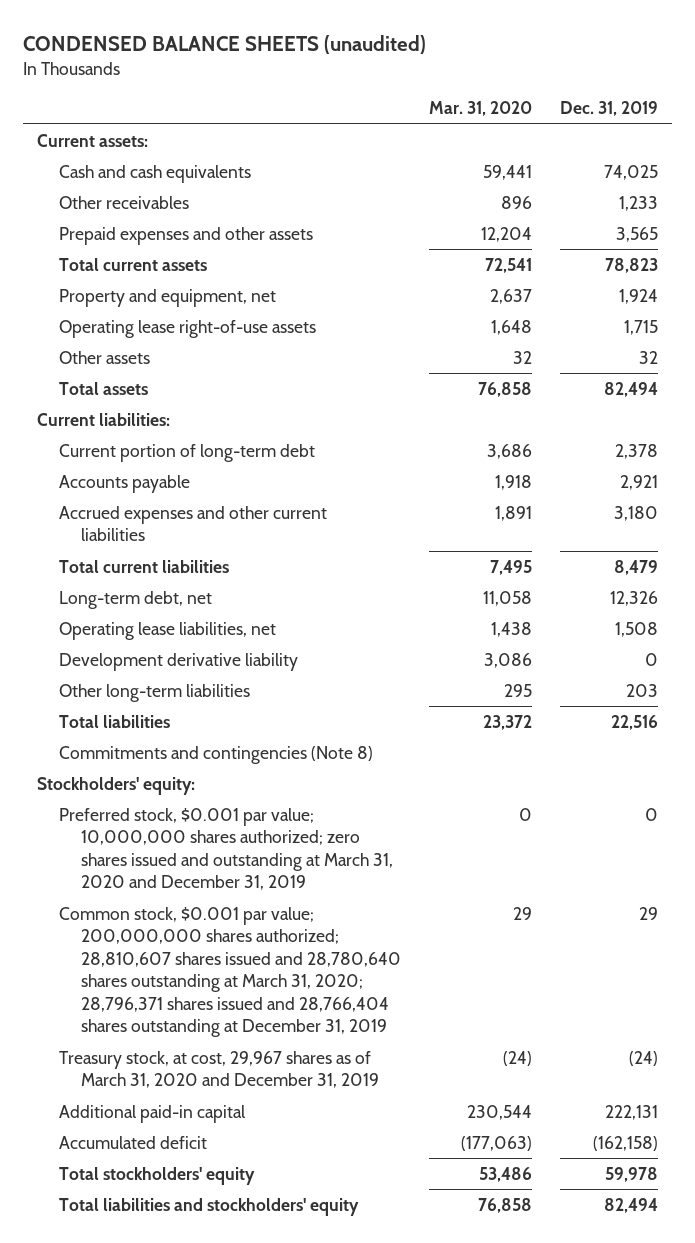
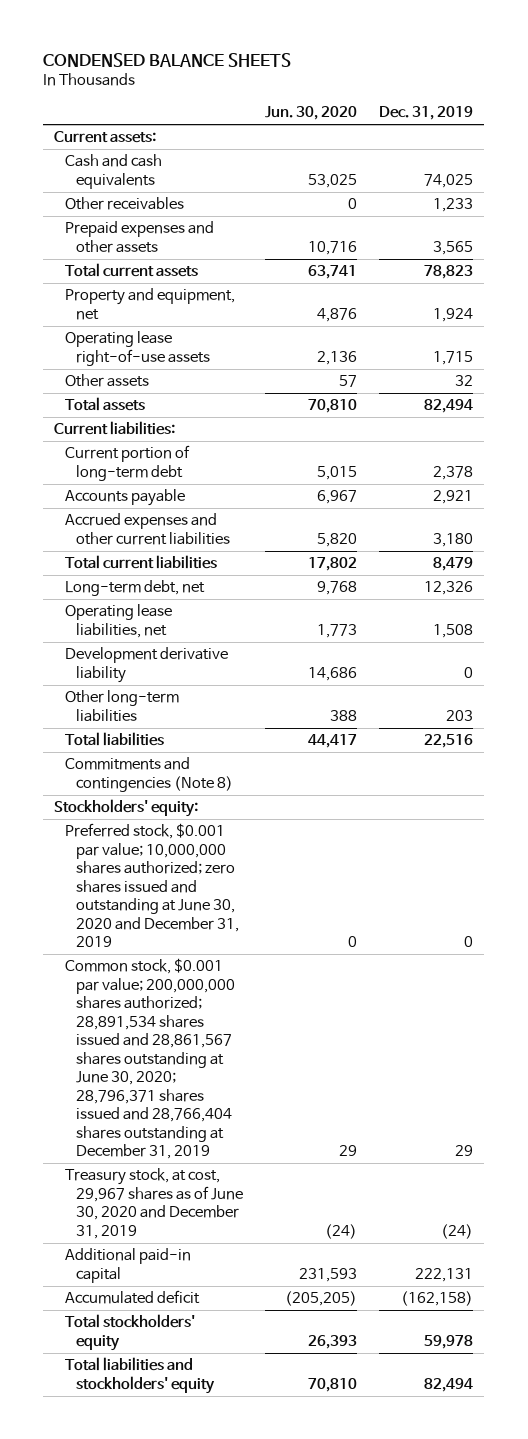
[23,34,427,54] CONDENSED BALANCE SHEETS (unaudited) -> [43,52,292,67] CONDENSED BALANCE SHEETS
[428,101,532,117] Mar. 31, 2020 -> none
none -> [265,106,358,121] Jun. 30, 2020
[59,807,394,891] Preferred stock, $0.001 par value; 10,000,000 shares authorized; zero shares issued and outstanding at March 31, 2020 and December 31, 2019 -> [65,823,240,948] Preferred stock, $0.001 par value; 10,000,000 shares authorized; zero shares issued and outstanding at June 30, 2020 and December 31, 2019
[59,906,402,1038] Common stock, $0.001 par value; 200,000,000 shares authorized; 28,810,607 shares issued and 28,780,640 shares outstanding at March 31, 2020; 28,796,371 shares issued and 28,766,404 shares outstanding at December 31, 2019 -> [65,958,236,1160] Common stock, $0.001 par value; 200,000,000 shares authorized; 28,891,534 shares issued and 28,861,567 shares outstanding at June 30, 2020; 28,796,371 shares issued and 28,766,404 shares outstanding at December 31, 2019
[59,1050,380,1089] Treasury stock, at cost, 29,967 shares as of March 31, 2020 and December 31, 2019 -> [65,1168,244,1239] Treasury stock, at cost, 29,967 shares as of June 30, 2020 and December 31, 2019

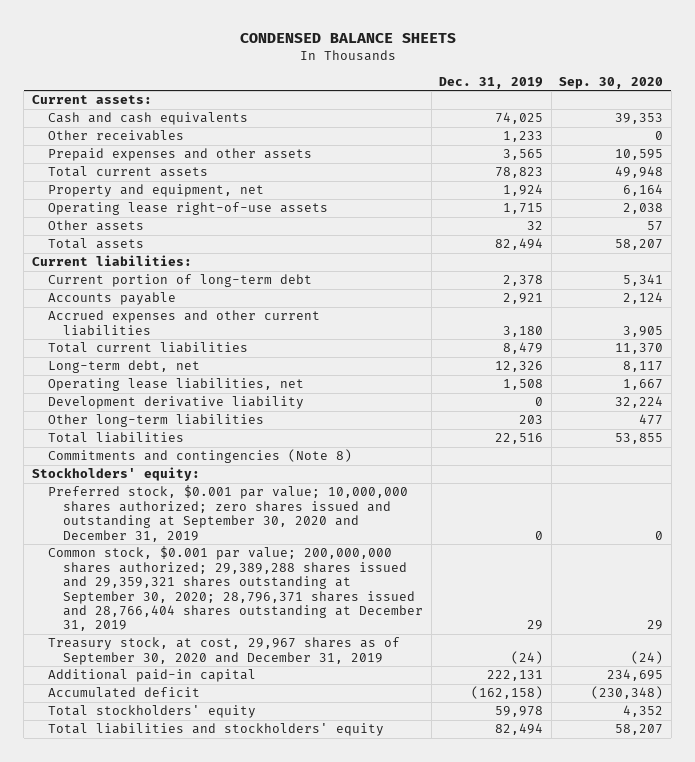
[265,106,358,121] Jun. 30, 2020 -> none
none -> [559,76,664,89] Sep. 30, 2020
[65,823,240,948] Preferred stock, $0.001 par value; 10,000,000 shares authorized; zero shares issued and outstanding at June 30, 2020 and December 31, 2019 -> [47,485,408,542] Preferred stock, $0.001 par value; 10,000,000 shares authorized; zero shares issued and outstanding at September 30, 2020 and December 31, 2019
[65,958,236,1160] Common stock, $0.001 par value; 200,000,000 shares authorized; 28,891,534 shares issued and 28,861,567 shares outstanding at June 30, 2020; 28,796,371 shares issued and 28,766,404 shares outstanding at December 31, 2019 -> [47,546,424,632] Common stock, $0.001 par value; 200,000,000 shares authorized; 29,389,288 shares issued and 29,359,321 shares outstanding at September 30, 2020; 28,796,371 shares issued and 28,766,404 shares outstanding at December 31, 2019
[65,1168,244,1239] Treasury stock, at cost, 29,967 shares as of June 30, 2020 and December 31, 2019 -> [47,637,400,665] Treasury stock, at cost, 29,967 shares as of September 30, 2020 and December 31, 2019

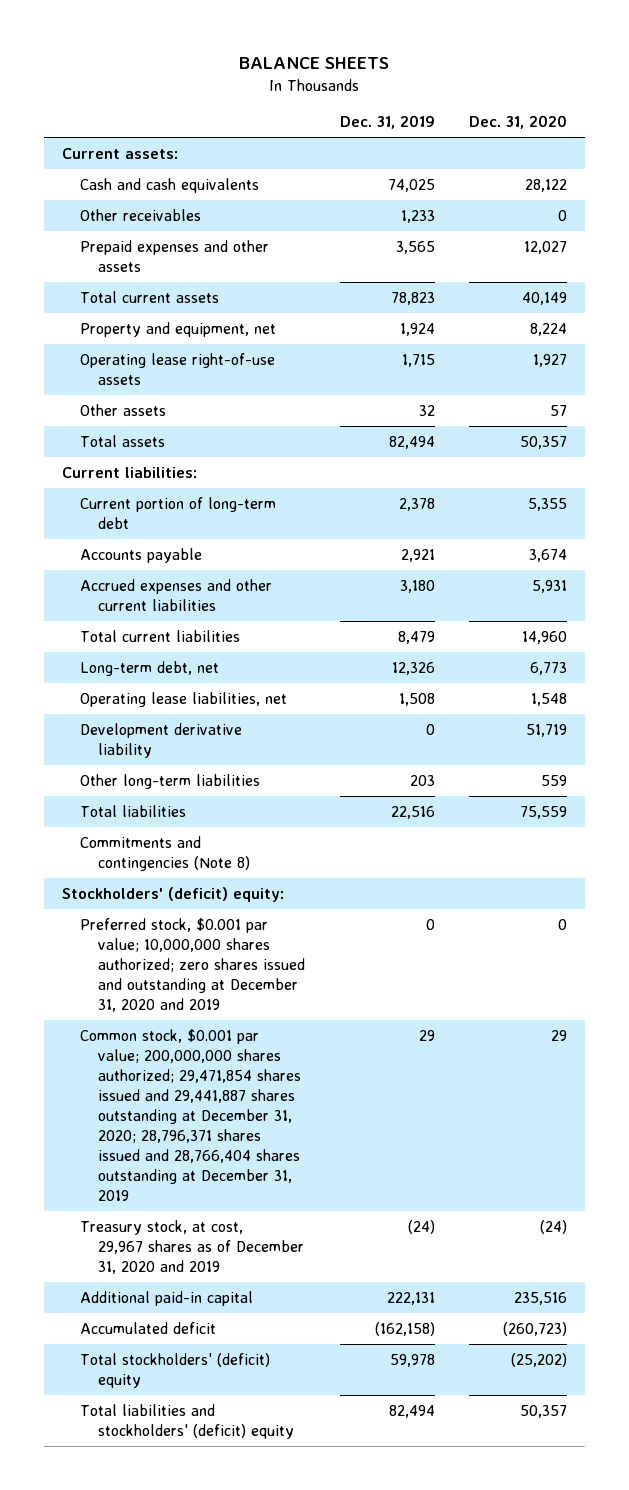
[239,33,456,44] CONDENSED BALANCE SHEETS -> [239,57,390,70] BALANCE SHEETS
[559,76,664,89] Sep. 30, 2020 -> none
none -> [469,115,568,130] Dec. 31, 2020
[31,467,200,482] Stockholders' equity: -> [61,886,284,902] Stockholders' (deficit) equity:
[47,485,408,542] Preferred stock, $0.001 par value; 10,000,000 shares authorized; zero shares issued and outstanding at September 30, 2020 and December 31, 2019 -> [79,917,305,1013] Preferred stock, $0.001 par value; 10,000,000 shares authorized; zero shares issued and outstanding at December 31, 2020 and 2019
[47,546,424,632] Common stock, $0.001 par value; 200,000,000 shares authorized; 29,389,288 shares issued and 29,359,321 shares outstanding at September 30, 2020; 28,796,371 shares issued and 28,766,404 shares outstanding at December 31, 2019 -> [79,1028,301,1202] Common stock, $0.001 par value; 200,000,000 shares authorized; 29,471,854 shares issued and 29,441,887 shares outstanding at December 31, 2020; 28,796,371 shares issued and 28,766,404 shares outstanding at December 31, 2019
[47,637,400,665] Treasury stock, at cost, 29,967 shares as of September 30, 2020 and December 31, 2019 -> [79,1219,304,1275] Treasury stock, at cost, 29,967 shares as of December 31, 2020 and 2019
[47,705,256,719] Total stockholders' equity -> [79,1352,270,1388] Total stockholders' (deficit) equity
[47,723,384,737] Total liabilities and stockholders' equity -> [79,1403,294,1439] Total liabilities and stockholders' (deficit) equity

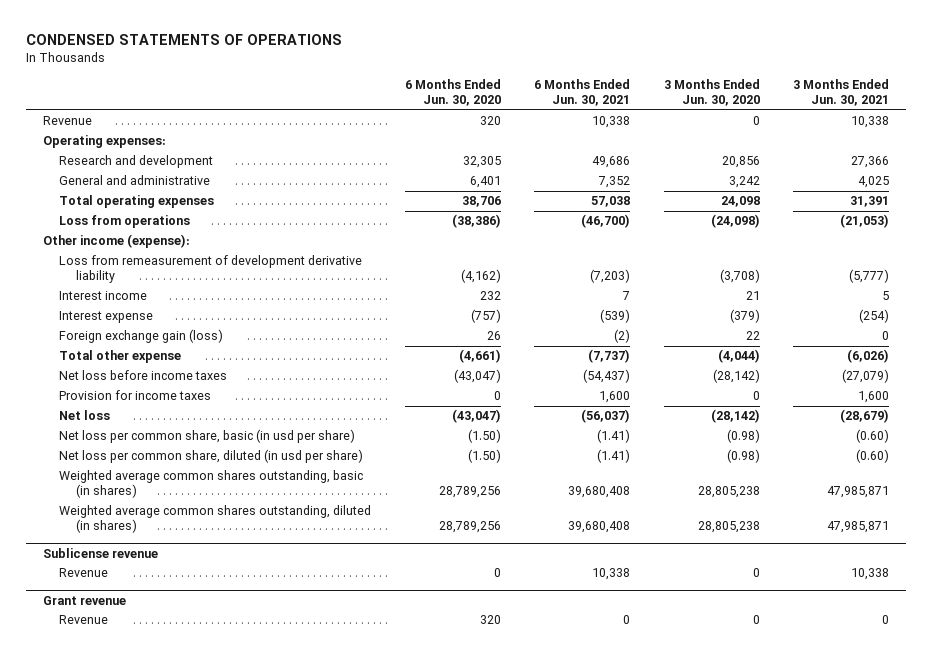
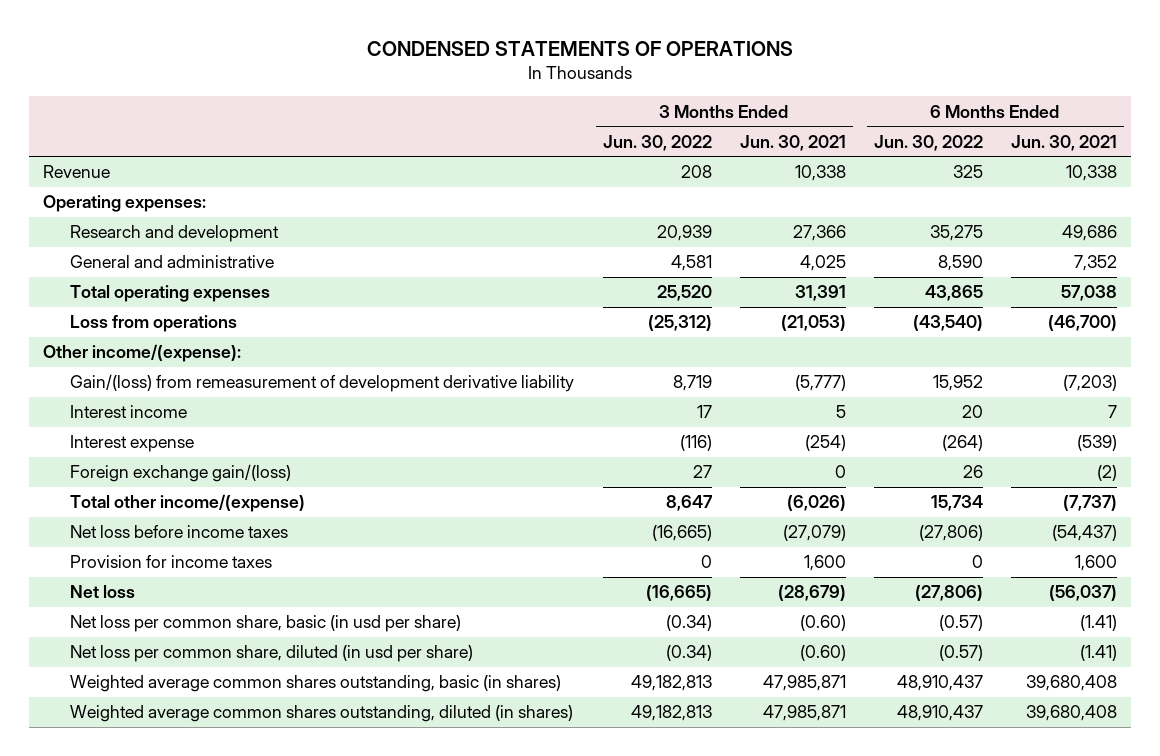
[404,79,501,107] 6 Months Ended Jun. 30, 2020 -> none
[663,79,760,107] 3 Months Ended Jun. 30, 2020 -> none
none -> [602,134,712,151] Jun. 30, 2022
none -> [873,134,983,151] Jun. 30, 2022
[42,234,190,249] Other income (expense): -> [42,344,241,363] Other income/(expense):
[59,255,363,284] Loss from remeasurement of development derivative liability -> [70,374,575,393] Gain/(loss) from remeasurement of development derivative liability
[59,329,224,344] Foreign exchange gain (loss) -> [70,464,292,483] Foreign exchange gain/(loss)
[59,350,182,364] Total other expense -> [70,494,306,513] Total other income/(expense)
[42,547,158,558] Sublicense revenue -> none
[59,568,109,578] Revenue -> none
[42,595,126,605] Grant revenue -> none
[59,615,109,625] Revenue -> none

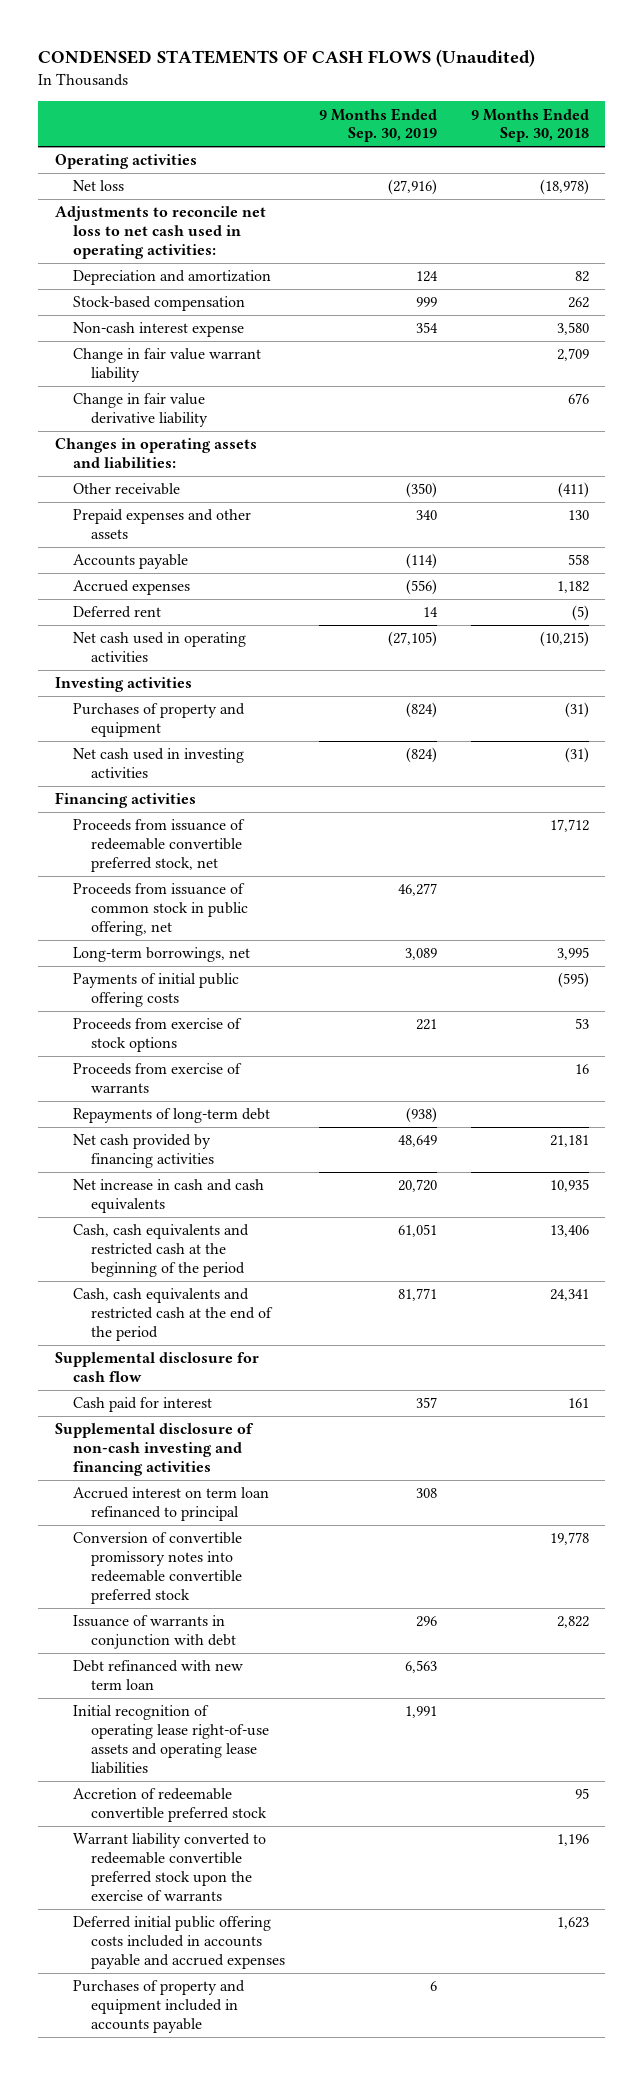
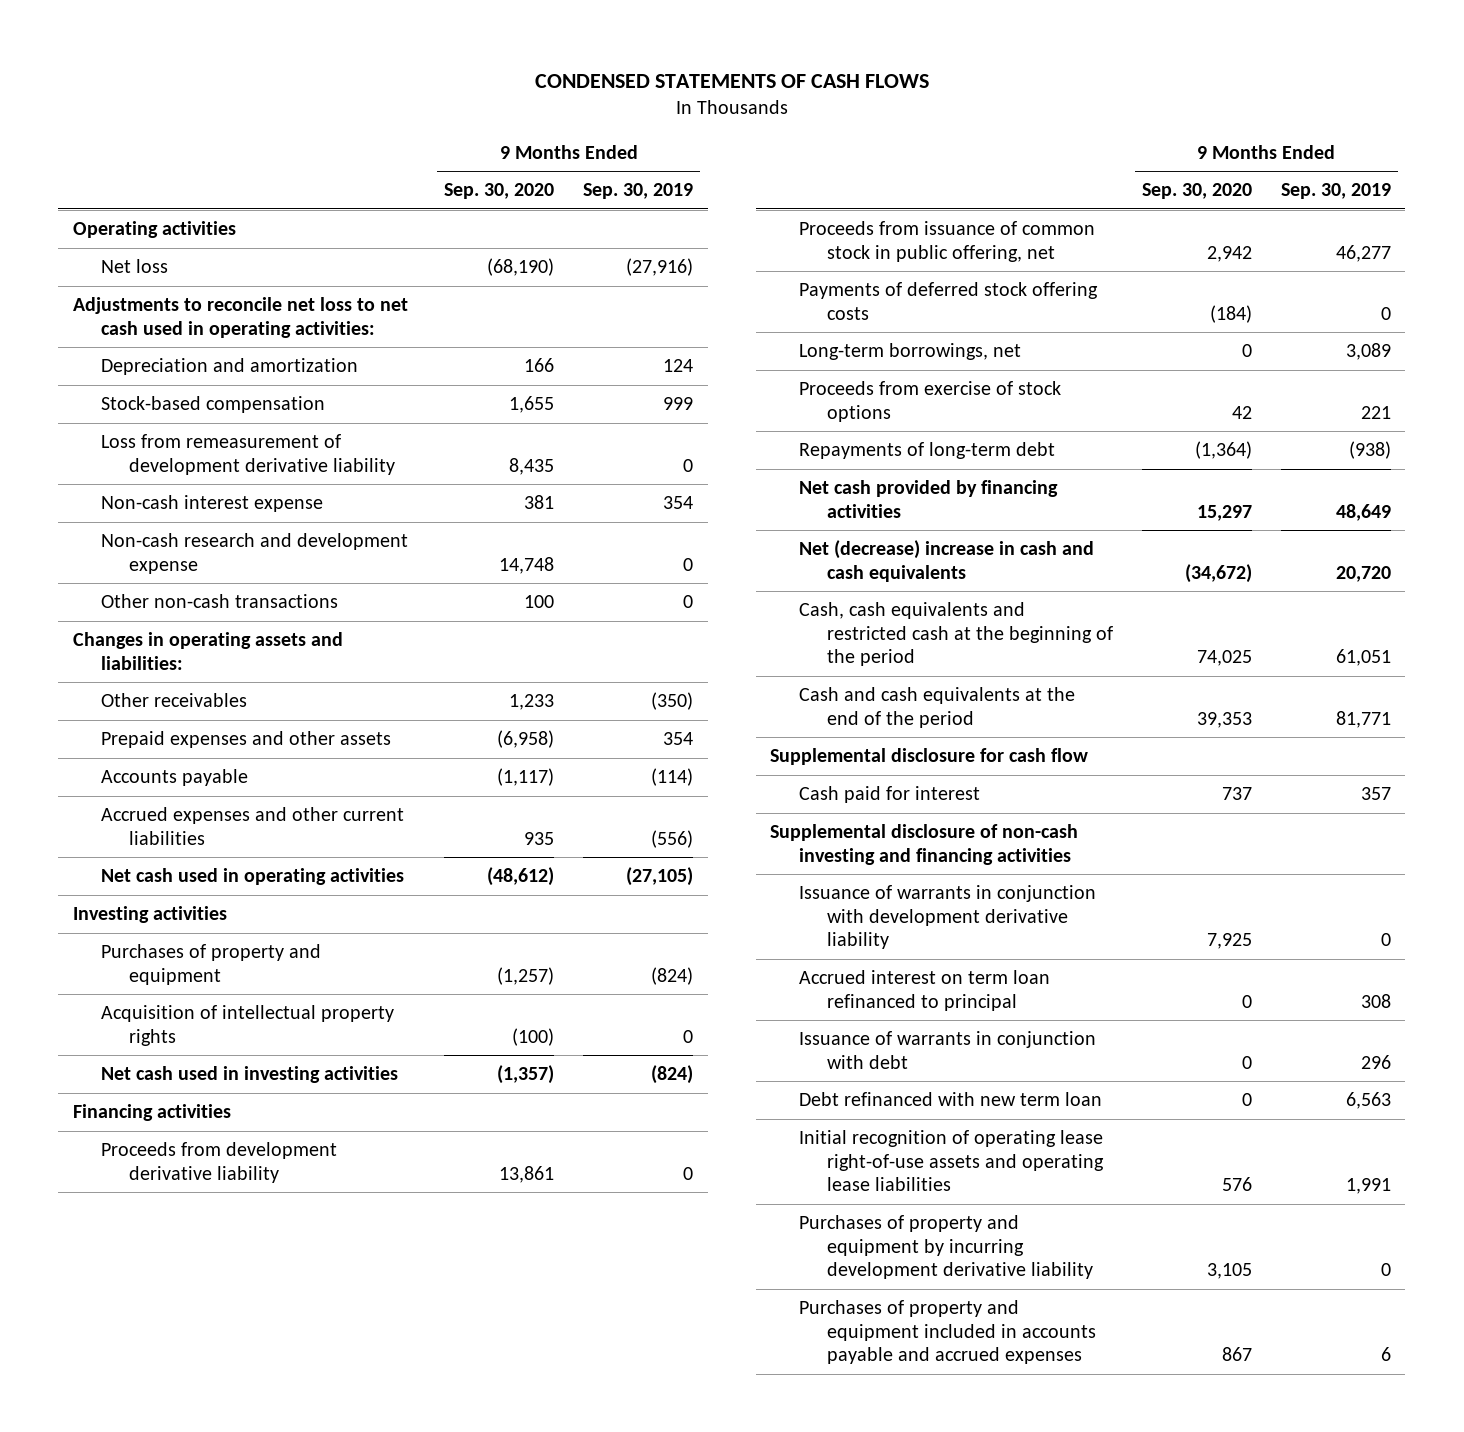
[37,48,535,67] CONDENSED STATEMENTS OF CASH FLOWS (Unaudited) -> [534,74,929,89] CONDENSED STATEMENTS OF CASH FLOWS
[470,107,589,143] 9 Months Ended Sep. 30, 2018 -> none
none -> [444,183,555,200] Sep. 30, 2020
none -> [101,434,396,475] Loss from remeasurement of development derivative liability
[72,348,261,383] Change in fair value warrant liability -> none
[72,393,209,428] Change in fair value derivative liability -> none
none -> [101,533,409,574] Non-cash research and development expense
none -> [101,594,339,609] Other non-cash transactions
[72,483,180,496] Other receivable -> [101,693,248,708] Other receivables
[415,510,437,521] 340 -> [663,732,694,746] 354
[72,606,161,619] Deferred rent -> none
[72,580,190,596] Accrued expenses -> [101,807,405,845] Accrued expenses and other current liabilities
none -> [101,1005,395,1046] Acquisition of intellectual property rights
[72,819,245,873] Proceeds from issuance of redeemable convertible preferred stock, net -> none
none -> [101,1142,338,1183] Proceeds from development derivative liability
none -> [798,282,1098,320] Payments of deferred stock offering costs
[72,973,239,1008] Payments of initial public offering costs -> none
[72,1063,242,1094] Proceeds from exercise of warrants -> none
[72,1179,264,1214] Net increase in cash and cash equivalents -> [798,540,1094,582] Net (decrease) increase in cash and cash equivalents
[72,1288,274,1342] Cash, cash equivalents and restricted cash at the end of the period -> [798,687,1075,728] Cash and cash equivalents at the end of the period
none -> [798,885,1096,950] Issuance of warrants in conjunction with development derivative liability
[72,1532,243,1605] Conversion of convertible promissory notes into redeemable convertible preferred stock -> none
[72,1788,268,1823] Accretion of redeemable convertible preferred stock -> none
[72,1833,266,1902] Warrant liability converted to redeemable convertible preferred stock upon the exercise of warrants -> none
[72,1916,286,1970] Deferred initial public offering costs included in accounts payable and accrued expenses -> none
none -> [798,1215,1093,1280] Purchases of property and equipment by incurring development derivative liability
[72,1980,245,2034] Purchases of property and equipment included in accounts payable -> [798,1300,1096,1365] Purchases of property and equipment included in accounts payable and accrued expenses

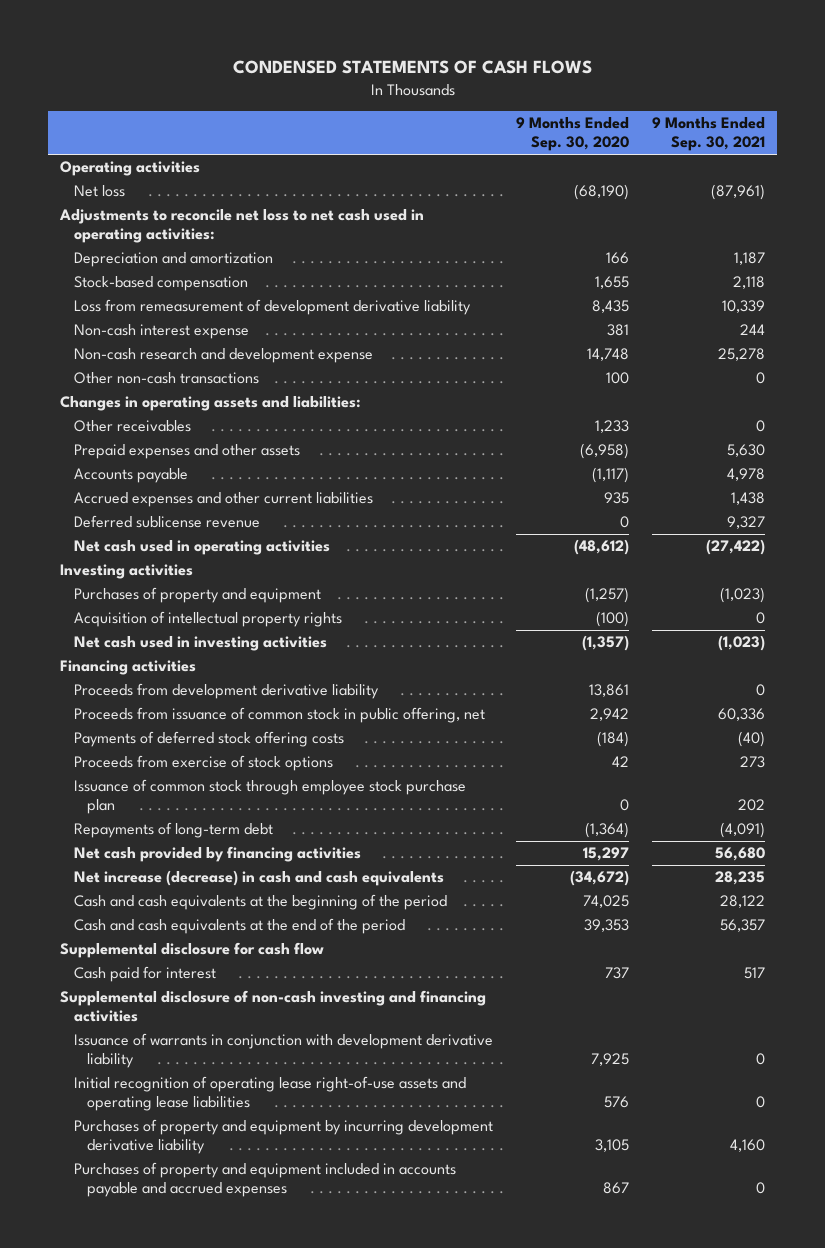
[583,183,694,200] Sep. 30, 2019 -> none
none -> [652,117,766,152] 9 Months Ended Sep. 30, 2021
none -> [73,515,260,529] Deferred sublicense revenue
[798,343,1021,361] Long-term borrowings, net -> none
none -> [73,779,466,815] Issuance of common stock through employee stock purchase plan
[798,540,1094,582] Net (decrease) increase in cash and cash equivalents -> [73,870,444,887] Net increase (decrease) in cash and cash equivalents
[798,602,1113,667] Cash, cash equivalents and restricted cash at the beginning of the period -> [73,894,447,911] Cash and cash equivalents at the beginning of the period
[798,970,1050,1011] Accrued interest on term loan refinanced to principal -> none
[798,1031,1096,1069] Issuance of warrants in conjunction with debt -> none
[798,1092,1102,1107] Debt refinanced with new term loan -> none

